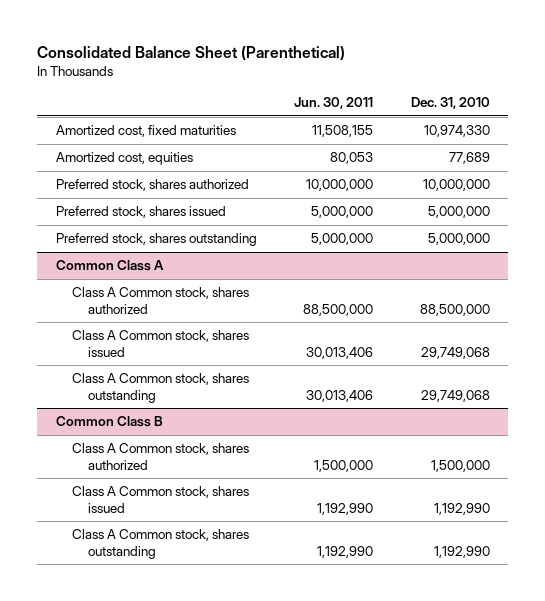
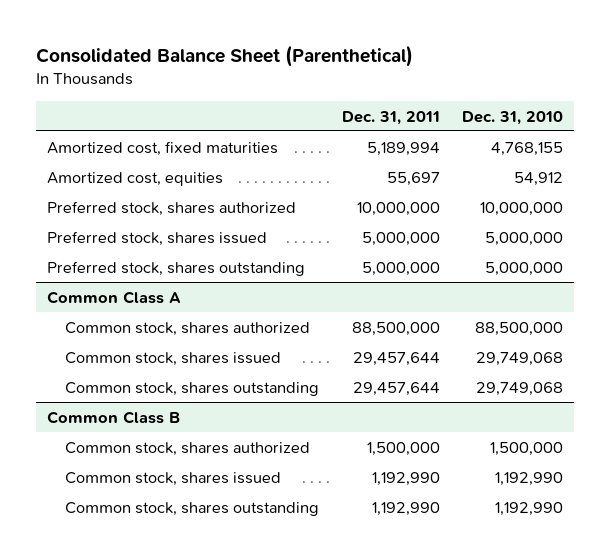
[294,97,374,110] Jun. 30, 2011 -> none
none -> [341,110,440,125] Dec. 31, 2011
[423,125,490,138] 10,974,330 -> [490,141,563,156] 4,768,155
[448,152,490,165] 77,689 -> [513,171,563,186] 54,912
[71,287,249,314] Class A Common stock, shares authorized -> [65,321,311,336] Common stock, shares authorized
[71,330,249,357] Class A Common stock, shares issued -> [65,351,282,366] Common stock, shares issued
[71,373,249,403] Class A Common stock, shares outstanding -> [65,381,320,396] Common stock, shares outstanding
[71,443,249,470] Class A Common stock, shares authorized -> [65,441,311,456] Common stock, shares authorized
[71,486,249,513] Class A Common stock, shares issued -> [65,471,282,486] Common stock, shares issued
[71,529,249,559] Class A Common stock, shares outstanding -> [65,501,320,516] Common stock, shares outstanding

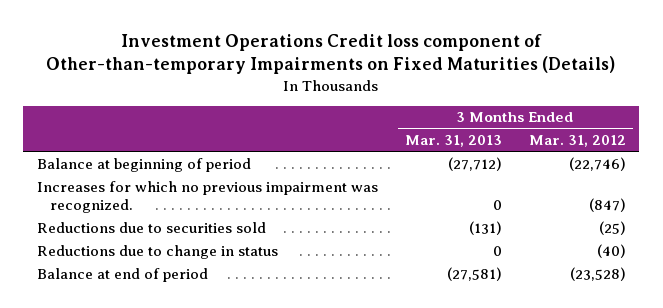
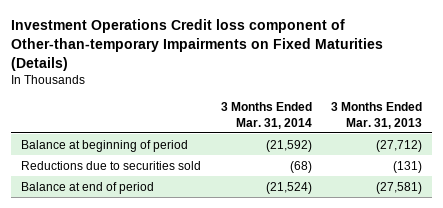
[528,134,626,147] Mar. 31, 2012 -> none
none -> [220,102,312,129] 3 Months Ended Mar. 31, 2014
[36,180,378,214] Increases for which no previous impairment was recognized. -> none
[36,244,278,259] Reductions due to change in status -> none

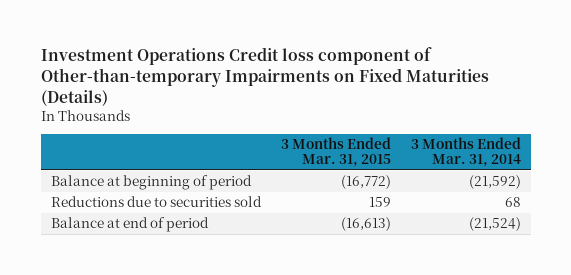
[331,102,423,129] 3 Months Ended Mar. 31, 2013 -> none
none -> [280,137,391,168] 3 Months Ended Mar. 31, 2015
[289,160,312,173] (68) -> [504,197,521,208] 68

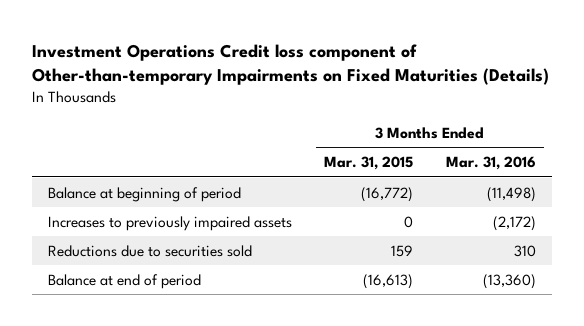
[410,137,521,168] 3 Months Ended Mar. 31, 2014 -> none
none -> [445,156,536,171] Mar. 31, 2016
none -> [48,215,293,231] Increases to previously impaired assets

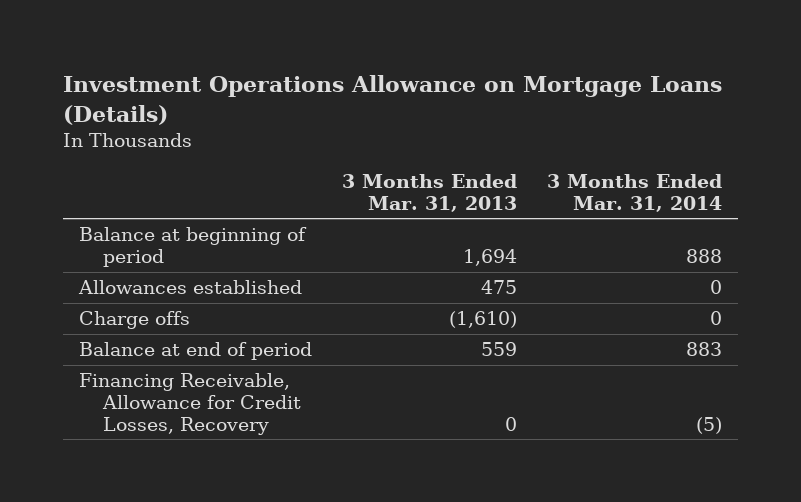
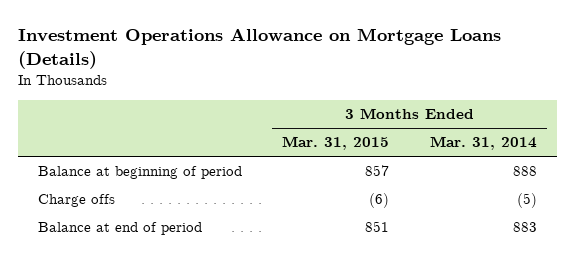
[341,173,517,212] 3 Months Ended Mar. 31, 2013 -> none
none -> [282,136,390,151] Mar. 31, 2015
[77,280,302,295] Allowances established -> none
[710,311,723,326] 0 -> [517,193,538,209] (5)
[78,373,302,435] Financing Receivable, Allowance for Credit Losses, Recovery -> none

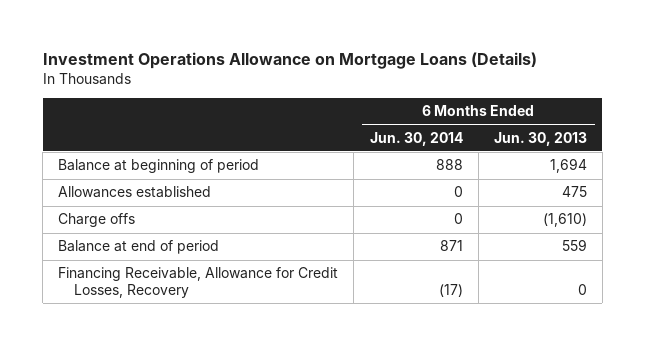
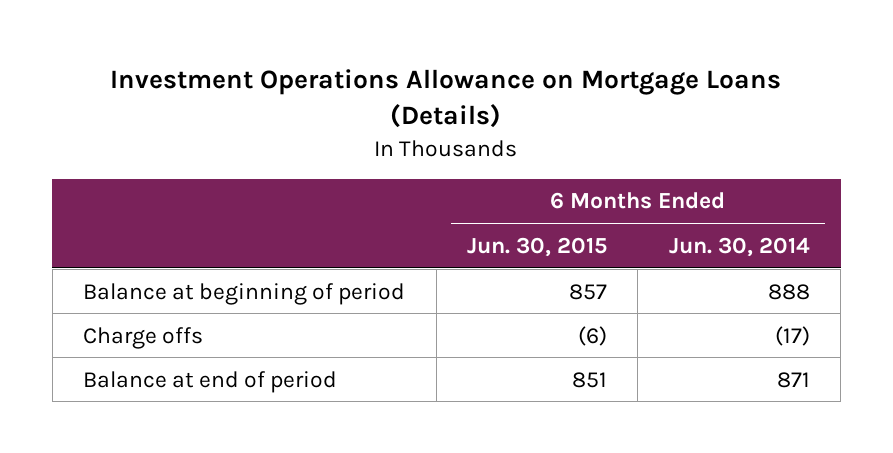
[493,131,587,146] Jun. 30, 2013 -> none
none -> [466,236,607,257] Jun. 30, 2015
[58,186,212,199] Allowances established -> none
[453,213,463,225] 0 -> [774,325,810,346] (17)
[58,267,339,299] Financing Receivable, Allowance for Credit Losses, Recovery -> none

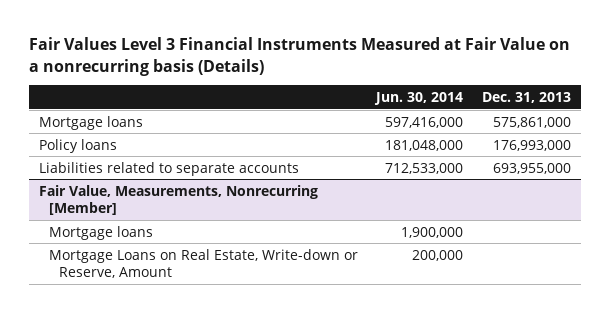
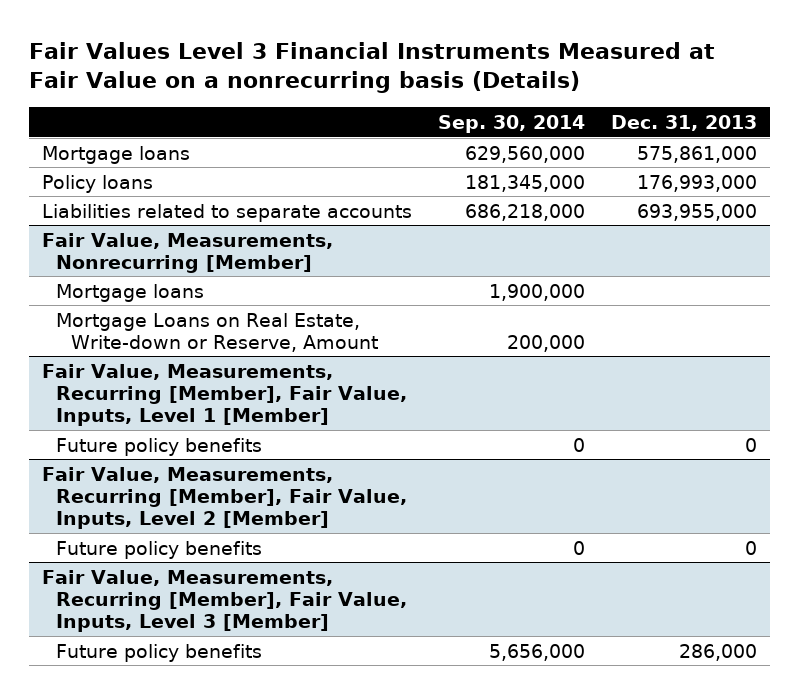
[374,91,464,105] Jun. 30, 2014 -> none
none -> [438,115,586,134] Sep. 30, 2014
none -> [41,363,408,427] Fair Value, Measurements, Recurring [Member], Fair Value, Inputs, Level 1 [Member]
none -> [56,437,263,456] Future policy benefits
none -> [41,466,408,530] Fair Value, Measurements, Recurring [Member], Fair Value, Inputs, Level 2 [Member]
none -> [56,540,263,559] Future policy benefits
none -> [41,569,408,633] Fair Value, Measurements, Recurring [Member], Fair Value, Inputs, Level 3 [Member]
none -> [56,643,263,662] Future policy benefits

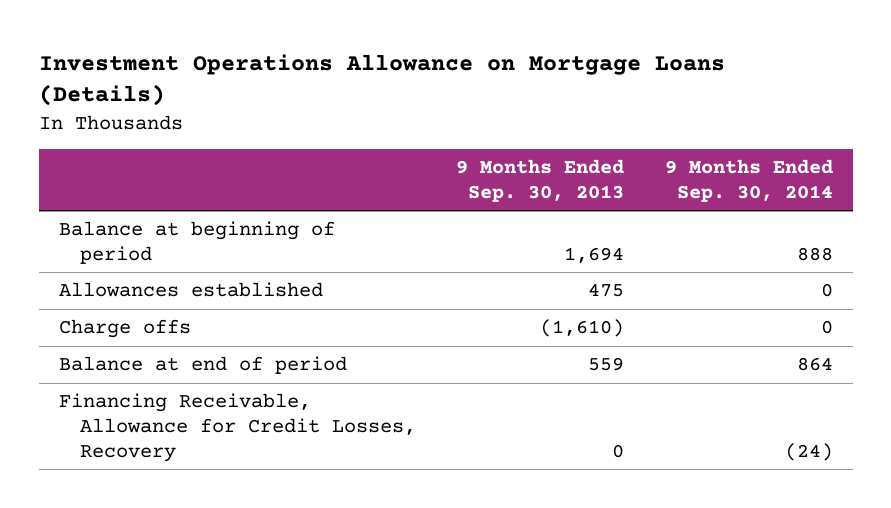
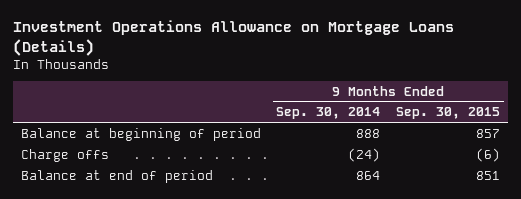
[456,159,625,202] 9 Months Ended Sep. 30, 2013 -> none
none -> [396,107,501,120] Sep. 30, 2015
[58,282,323,298] Allowances established -> none
[820,320,833,335] 0 -> [348,147,381,162] (24)
[58,393,416,462] Financing Receivable, Allowance for Credit Losses, Recovery -> none

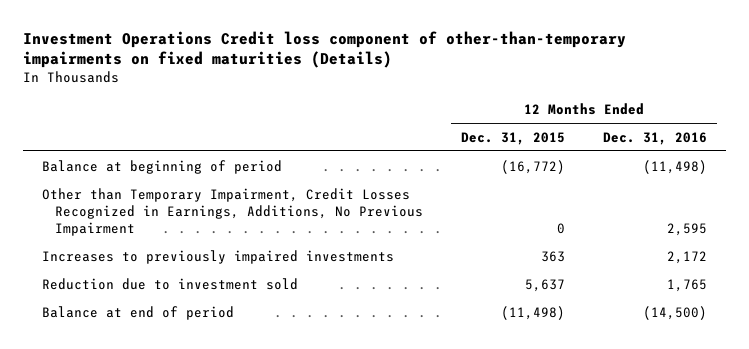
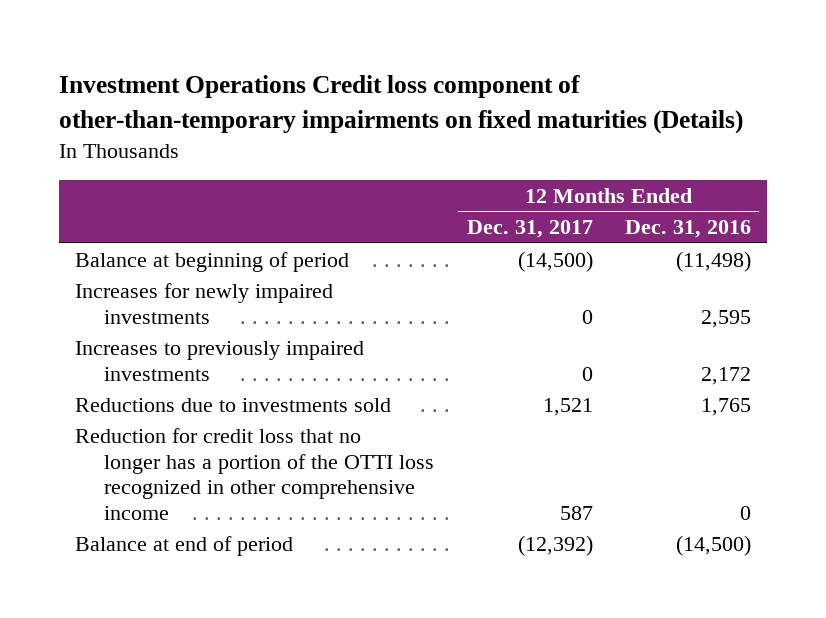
[460,131,565,145] Dec. 31, 2015 -> none
none -> [466,220,593,239] Dec. 31, 2017
[41,187,423,236] Other than Temporary Impairment, Credit Losses Recognized in Earnings, Additions, No Previous Impairment -> [74,282,333,324] Increases for newly impaired investments
[41,277,298,290] Reduction due to investment sold -> [74,397,391,412] Reductions due to investments sold
none -> [74,427,434,520] Reduction for credit loss that no longer has a portion of the OTTI loss recognized in other comprehensive income

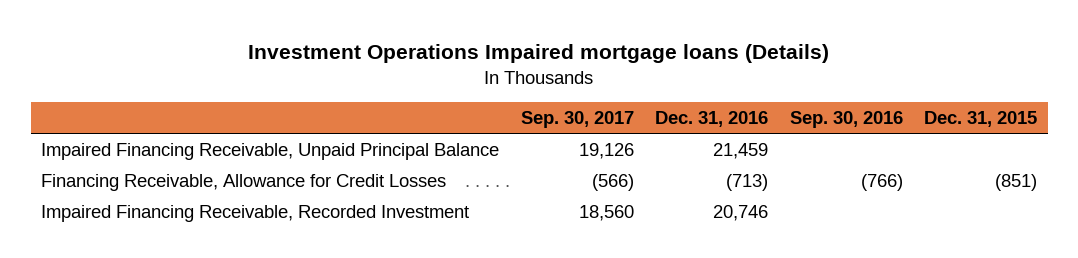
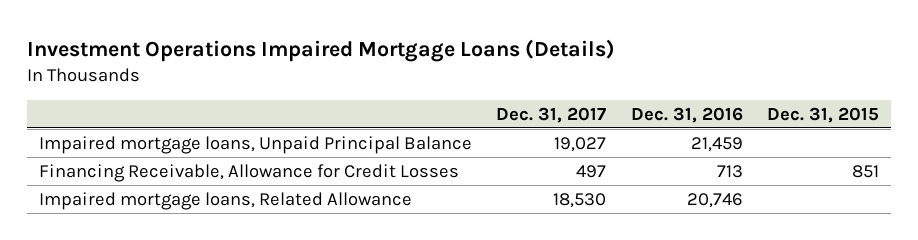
[248,43,830,63] Investment Operations Impaired mortgage loans (Details) -> [27,39,616,63] Investment Operations Impaired Mortgage Loans (Details)
[520,110,634,128] Sep. 30, 2017 -> none
[789,110,903,128] Sep. 30, 2016 -> none
none -> [496,106,607,123] Dec. 31, 2017
[41,142,500,160] Impaired Financing Receivable, Unpaid Principal Balance -> [39,135,473,154] Impaired mortgage loans, Unpaid Principal Balance
[726,173,769,191] (713) -> [716,164,743,178] 713
[994,173,1037,191] (851) -> [851,164,879,178] 851
[41,204,470,222] Impaired Financing Receivable, Recorded Investment -> [39,191,413,210] Impaired mortgage loans, Related Allowance

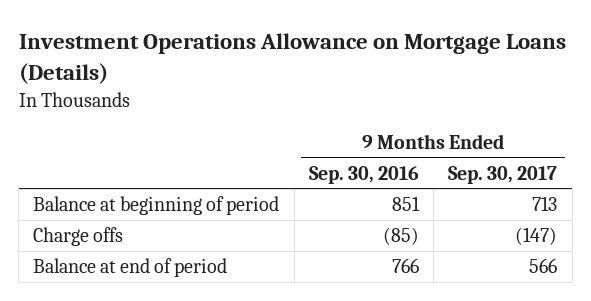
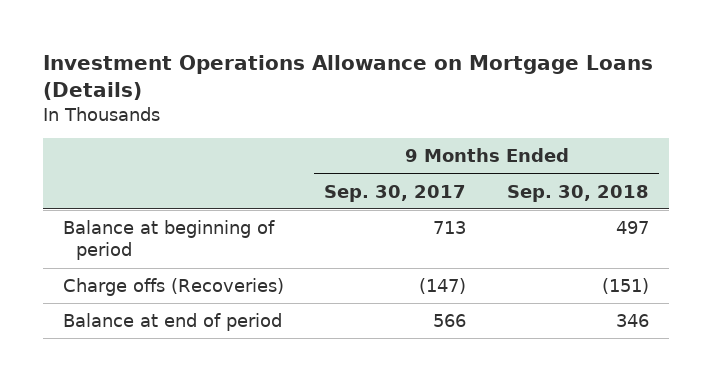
[308,165,419,184] Sep. 30, 2016 -> none
none -> [506,184,649,202] Sep. 30, 2018
[33,227,124,247] Charge offs -> [63,278,285,297] Charge offs (Recoveries)

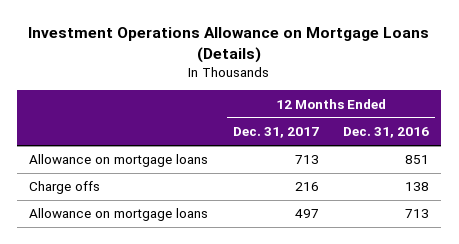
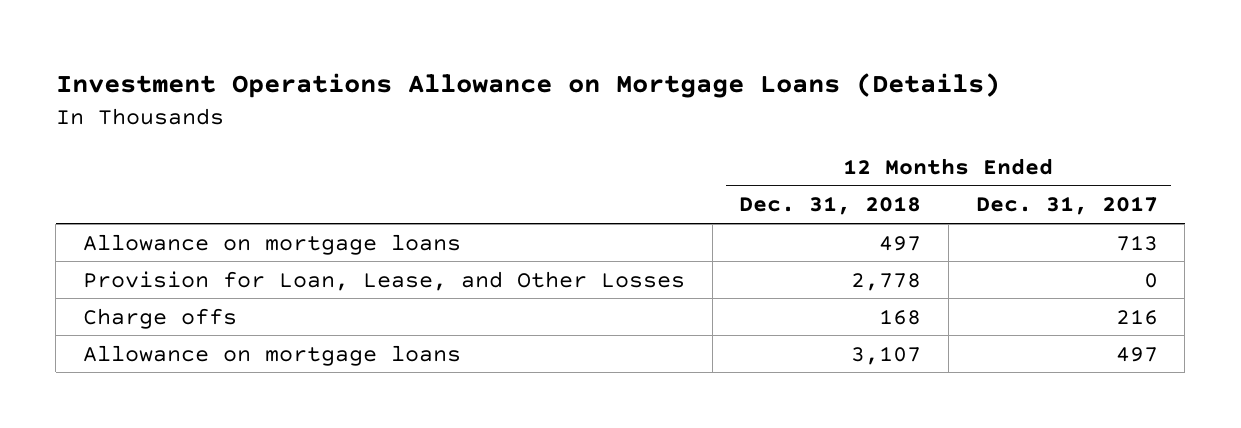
[343,127,430,139] Dec. 31, 2016 -> none
none -> [739,196,922,216] Dec. 31, 2018
none -> [82,270,685,291] Provision for Loan, Lease, and Other Losses

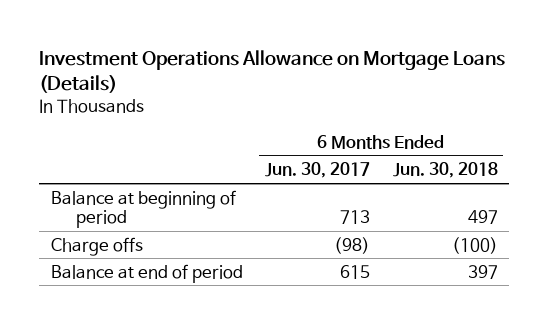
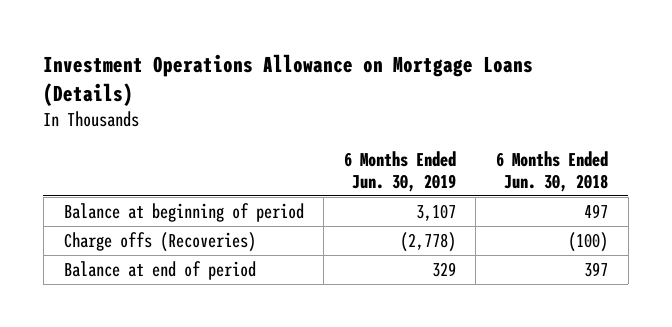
[265,162,371,179] Jun. 30, 2017 -> none
none -> [343,150,456,193] 6 Months Ended Jun. 30, 2019
[50,236,143,256] Charge offs -> [63,231,256,252] Charge offs (Recoveries)

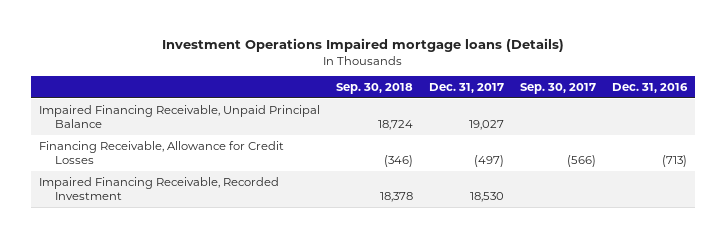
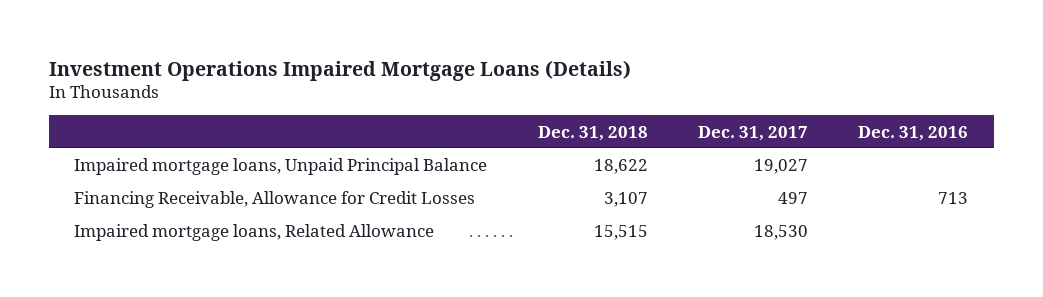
[162,38,565,53] Investment Operations Impaired mortgage loans (Details) -> [49,59,632,81] Investment Operations Impaired Mortgage Loans (Details)
[336,83,414,95] Sep. 30, 2018 -> none
[519,83,596,95] Sep. 30, 2017 -> none
none -> [537,125,648,141] Dec. 31, 2018
[39,104,321,129] Impaired Financing Receivable, Unpaid Principal Balance -> [74,158,488,176] Impaired mortgage loans, Unpaid Principal Balance
[474,155,505,168] (497) -> [778,192,809,205] 497
[661,155,687,168] (713) -> [938,192,969,205] 713
[39,176,280,201] Impaired Financing Receivable, Recorded Investment -> [74,224,435,242] Impaired mortgage loans, Related Allowance

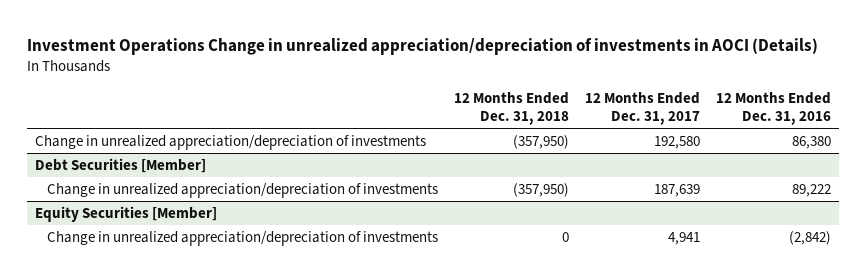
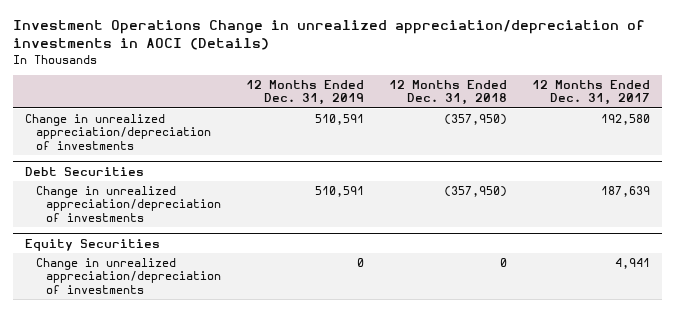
[715,91,831,126] 12 Months Ended Dec. 31, 2016 -> none
none -> [245,79,364,106] 12 Months Ended Dec. 31, 2019
[35,157,207,173] Debt Securities [Member] -> [25,166,145,176] Debt Securities
[35,205,218,222] Equity Securities [Member] -> [25,238,161,251] Equity Securities

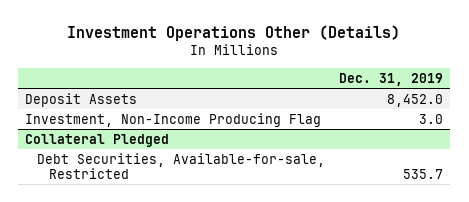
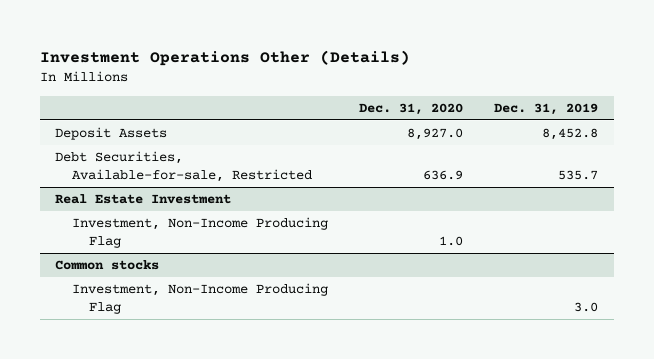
none -> [359,102,464,115] Dec. 31, 2020
[25,112,322,127] Investment, Non-Income Producing Flag -> none
[25,133,170,147] Collateral Pledged -> none
[387,93,444,107] 8,452.0 -> [542,128,599,141] 8,452.8
none -> [55,194,232,205] Real Estate Investment
none -> [72,217,329,249] Investment, Non-Income Producing Flag
none -> [55,260,160,271] Common stocks
none -> [72,283,329,315] Investment, Non-Income Producing Flag

